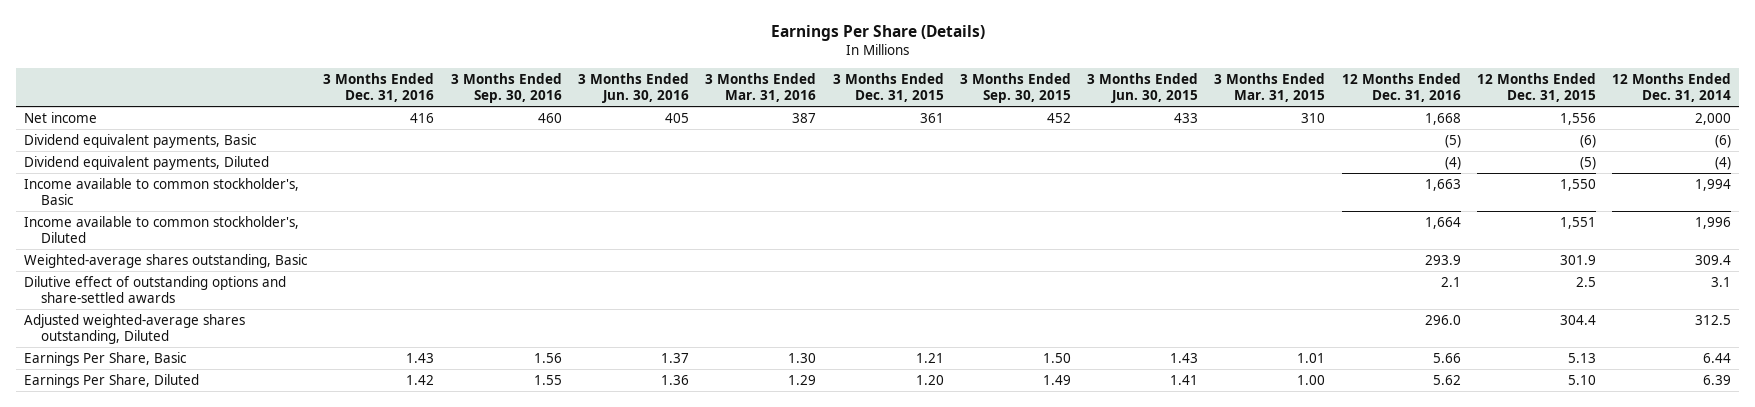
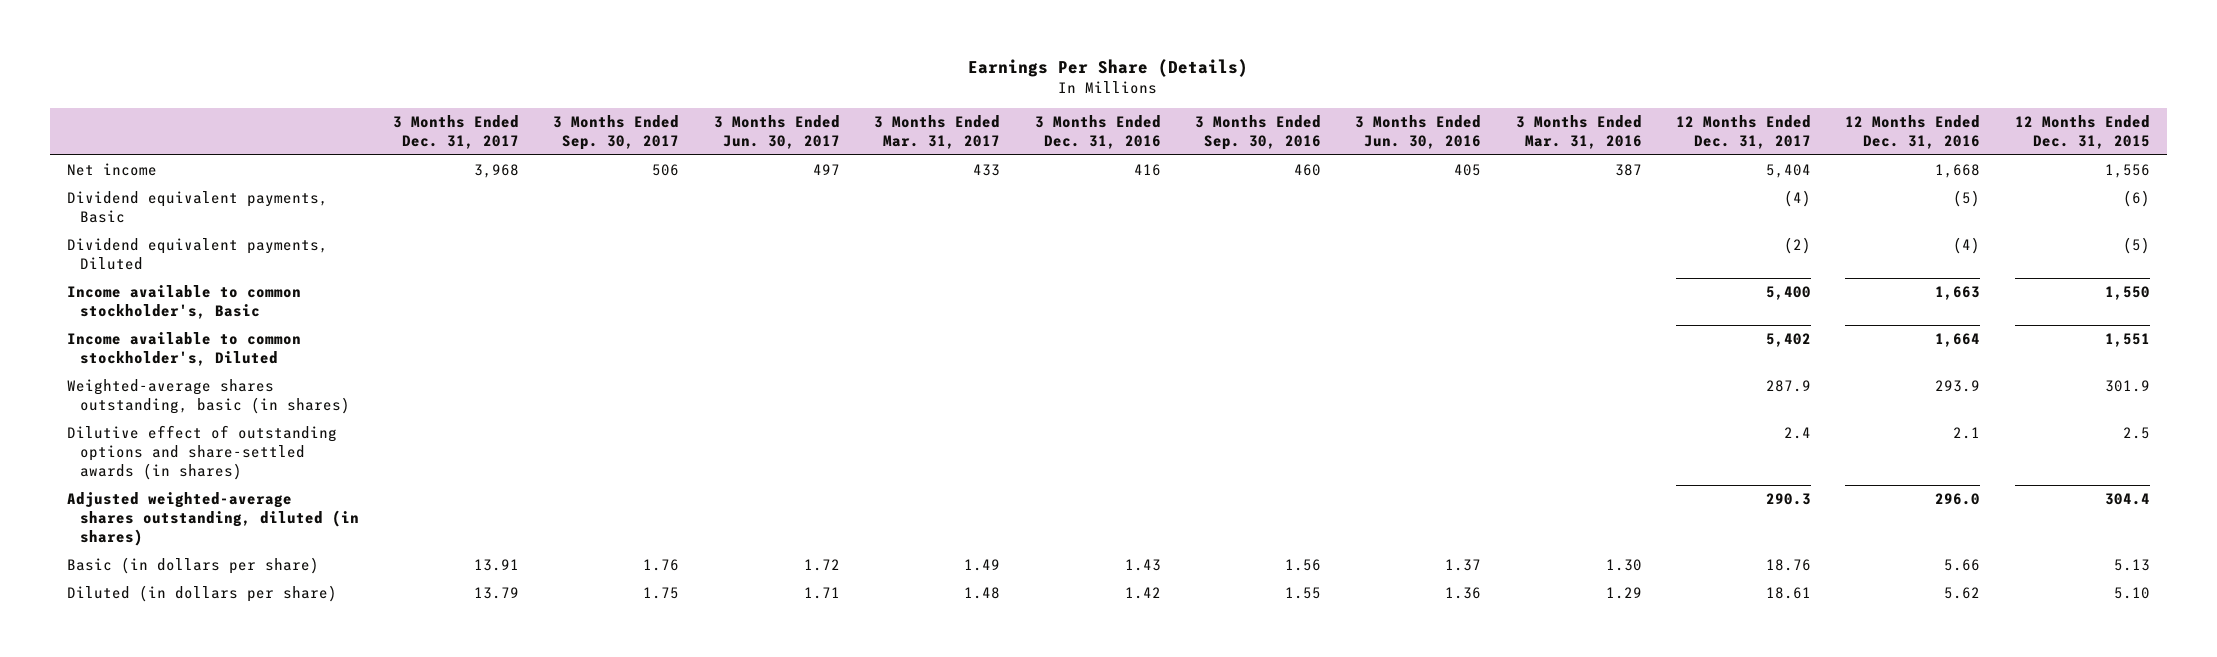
[832,72,944,103] 3 Months Ended Dec. 31, 2015 -> none
[959,72,1071,104] 3 Months Ended Sep. 30, 2015 -> none
[1087,72,1199,104] 3 Months Ended Jun. 30, 2015 -> none
[1214,72,1326,103] 3 Months Ended Mar. 31, 2015 -> none
[1612,72,1732,103] 12 Months Ended Dec. 31, 2014 -> none
none -> [393,115,520,149] 3 Months Ended Dec. 31, 2017
none -> [553,115,680,150] 3 Months Ended Sep. 30, 2017
none -> [713,115,840,149] 3 Months Ended Jun. 30, 2017
none -> [874,115,1001,149] 3 Months Ended Mar. 31, 2017
none -> [1676,115,1812,149] 12 Months Ended Dec. 31, 2017
[24,253,309,268] Weighted-average shares outstanding, Basic -> [67,379,350,415] Weighted-average shares outstanding, basic (in shares)
[24,275,287,304] Dilutive effect of outstanding options and share-settled awards -> [67,425,338,480] Dilutive effect of outstanding options and share-settled awards (in shares)
[24,313,246,345] Adjusted weighted-average shares outstanding, Diluted -> [67,492,359,546] Adjusted weighted-average shares outstanding, diluted (in shares)
[24,351,188,366] Earnings Per Share, Basic -> [67,557,320,575] Basic (in dollars per share)
[24,373,200,388] Earnings Per Share, Diluted -> [67,585,338,603] Diluted (in dollars per share)

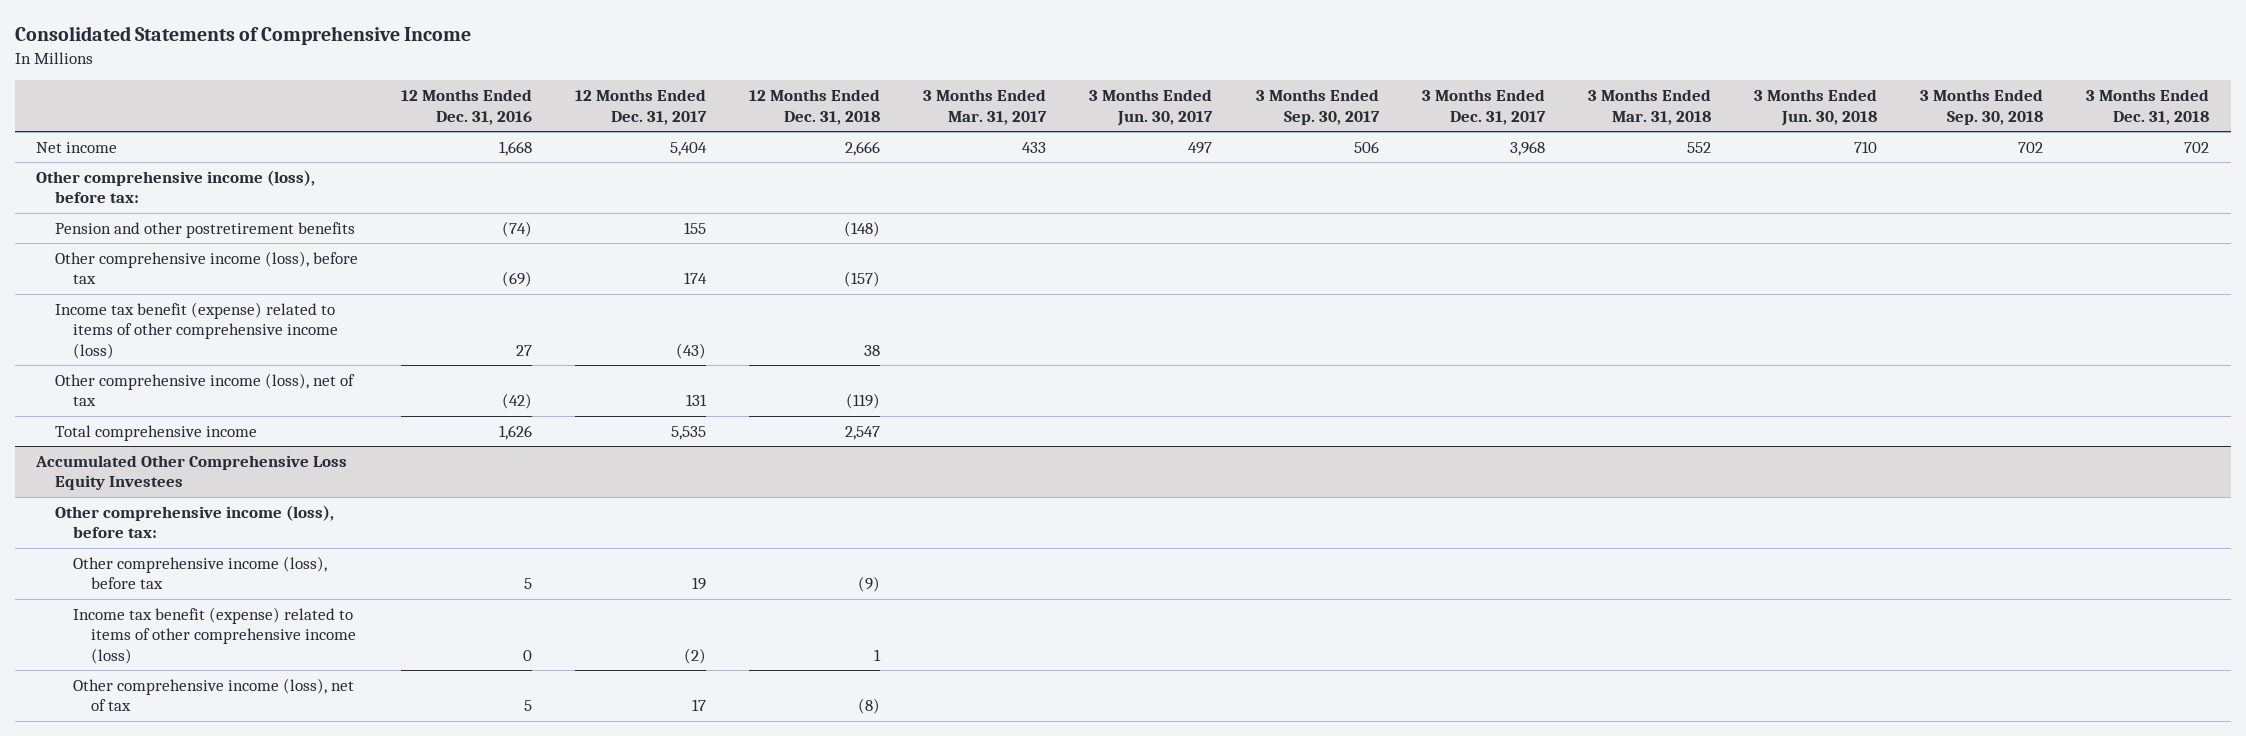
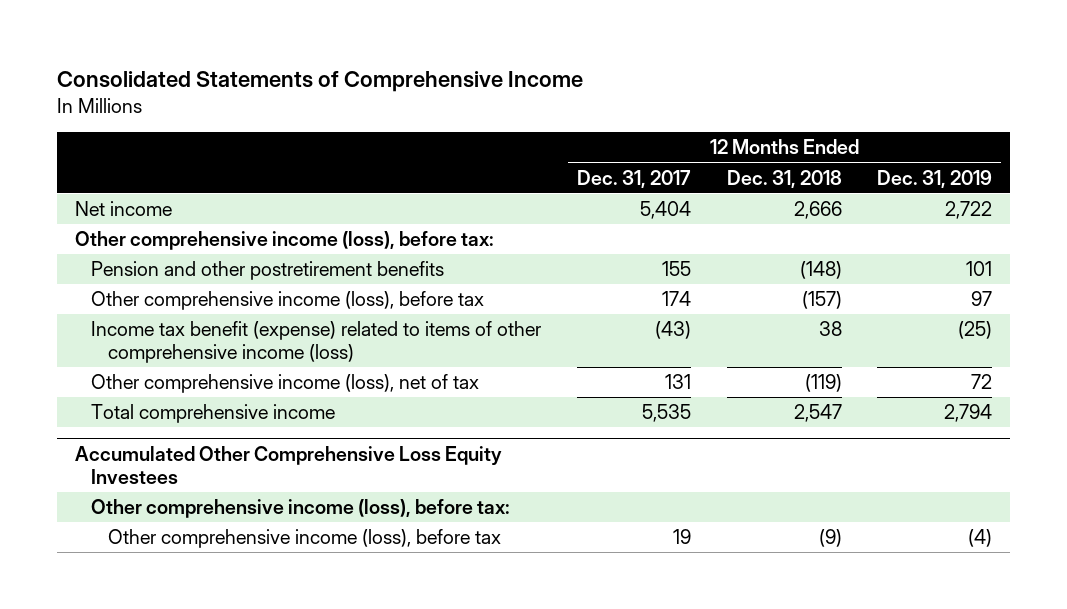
[400,89,532,125] 12 Months Ended Dec. 31, 2016 -> none
[923,89,1048,125] 3 Months Ended Mar. 31, 2017 -> none
[1089,89,1214,126] 3 Months Ended Jun. 30, 2017 -> none
[1255,89,1380,125] 3 Months Ended Sep. 30, 2017 -> none
[1421,89,1546,125] 3 Months Ended Dec. 31, 2017 -> none
[1587,89,1711,125] 3 Months Ended Mar. 31, 2018 -> none
[1754,89,1878,126] 3 Months Ended Jun. 30, 2018 -> none
[1920,89,2044,125] 3 Months Ended Sep. 30, 2018 -> none
[2086,89,2210,125] 3 Months Ended Dec. 31, 2018 -> none
none -> [877,169,993,188] Dec. 31, 2019
[72,606,356,664] Income tax benefit (expense) related to items of other comprehensive income (loss) -> none
[72,677,354,712] Other comprehensive income (loss), net of tax -> none

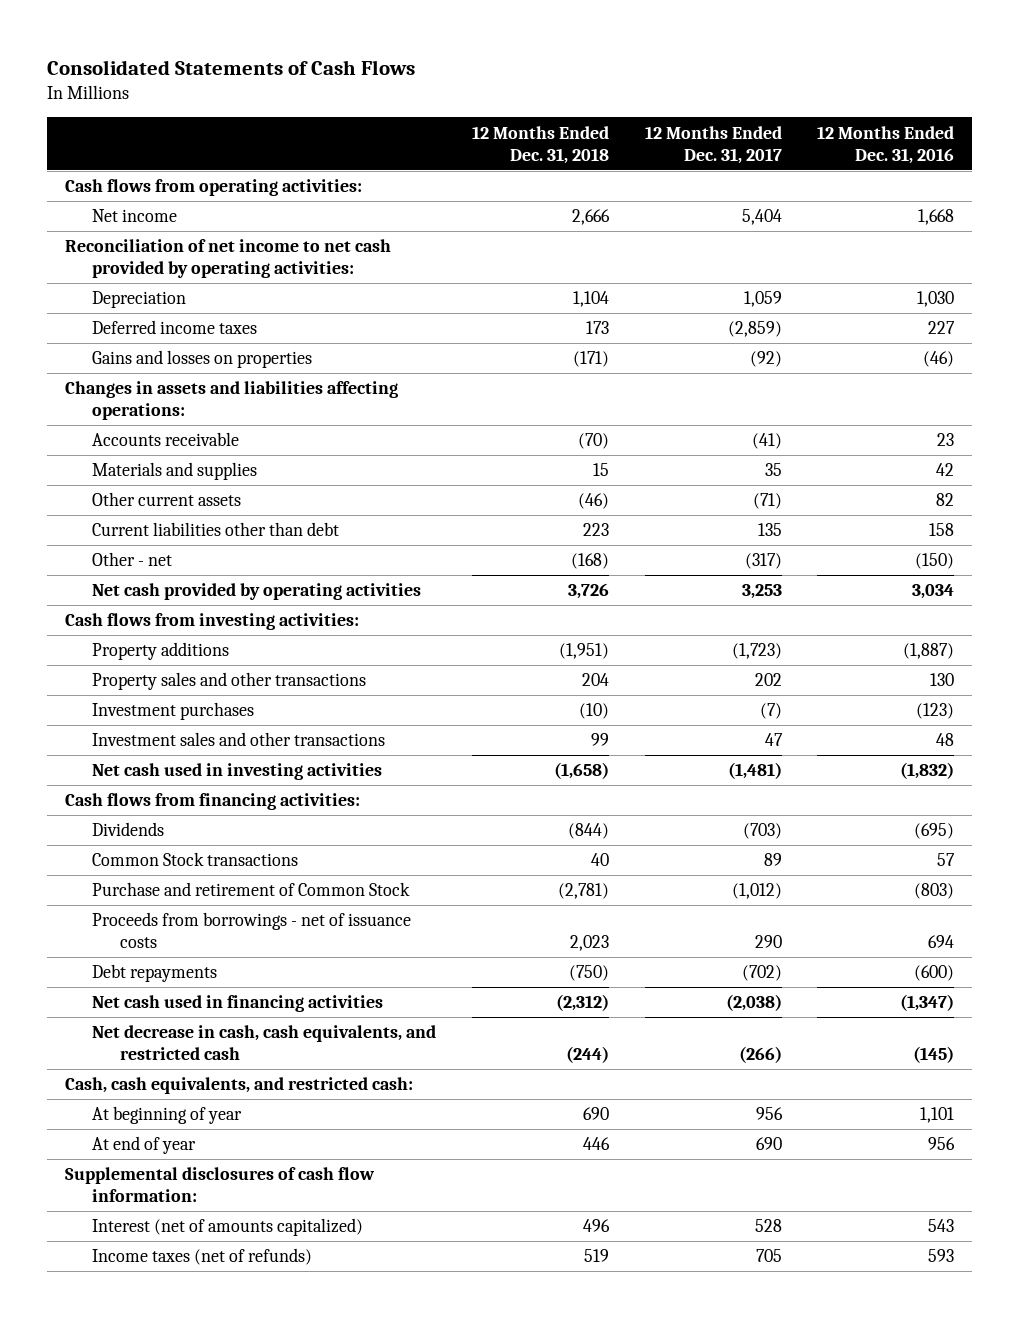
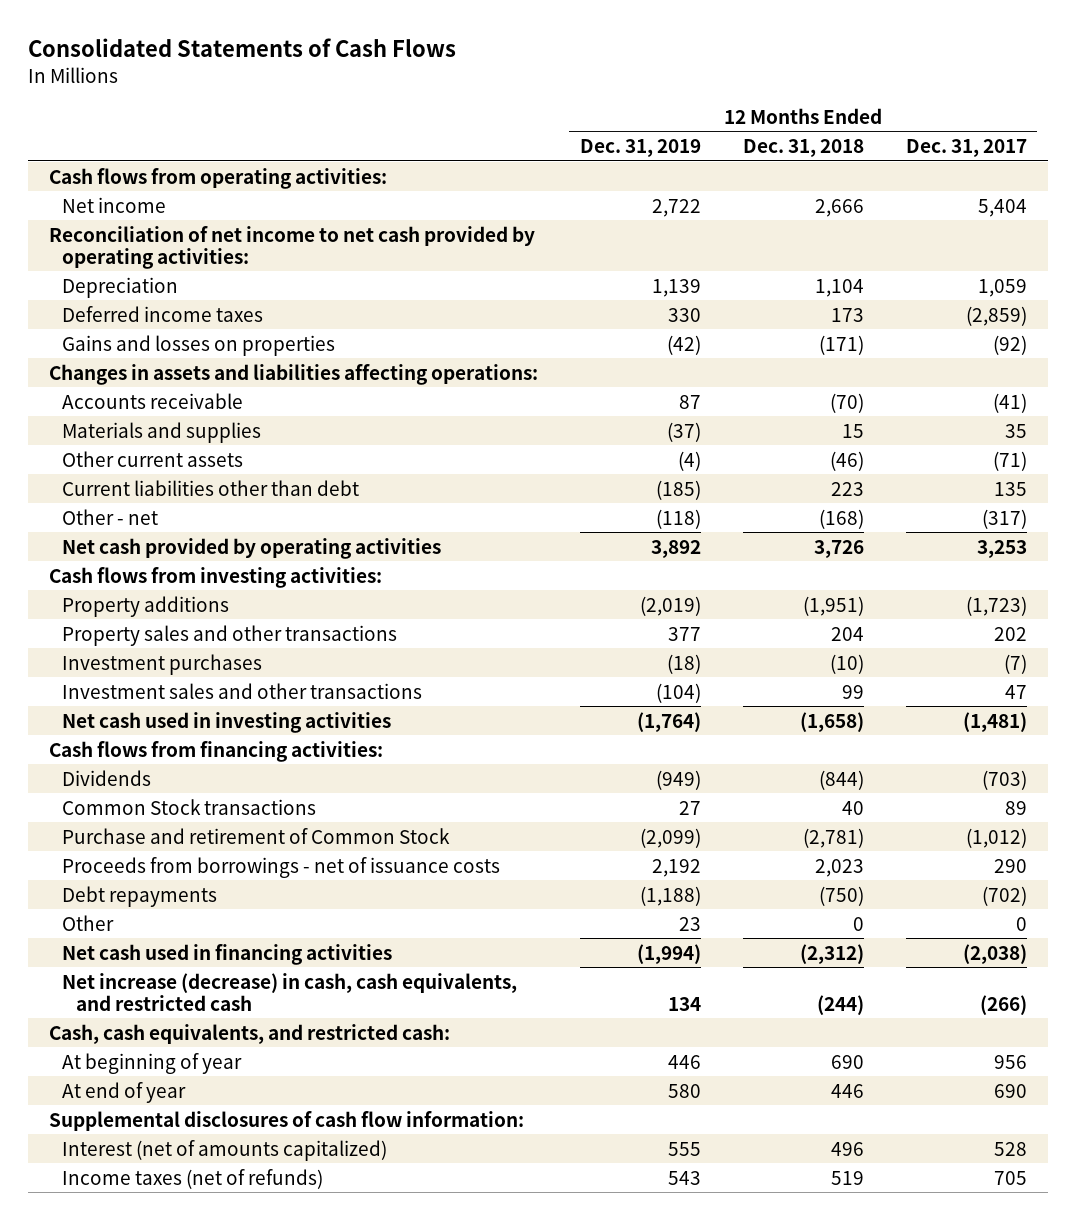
[817,125,955,164] 12 Months Ended Dec. 31, 2016 -> none
none -> [579,138,701,157] Dec. 31, 2019
none -> [62,914,115,931] Other
[92,1025,437,1061] Net decrease in cash, cash equivalents, and restricted cash -> [62,972,518,1011] Net increase (decrease) in cash, cash equivalents, and restricted cash

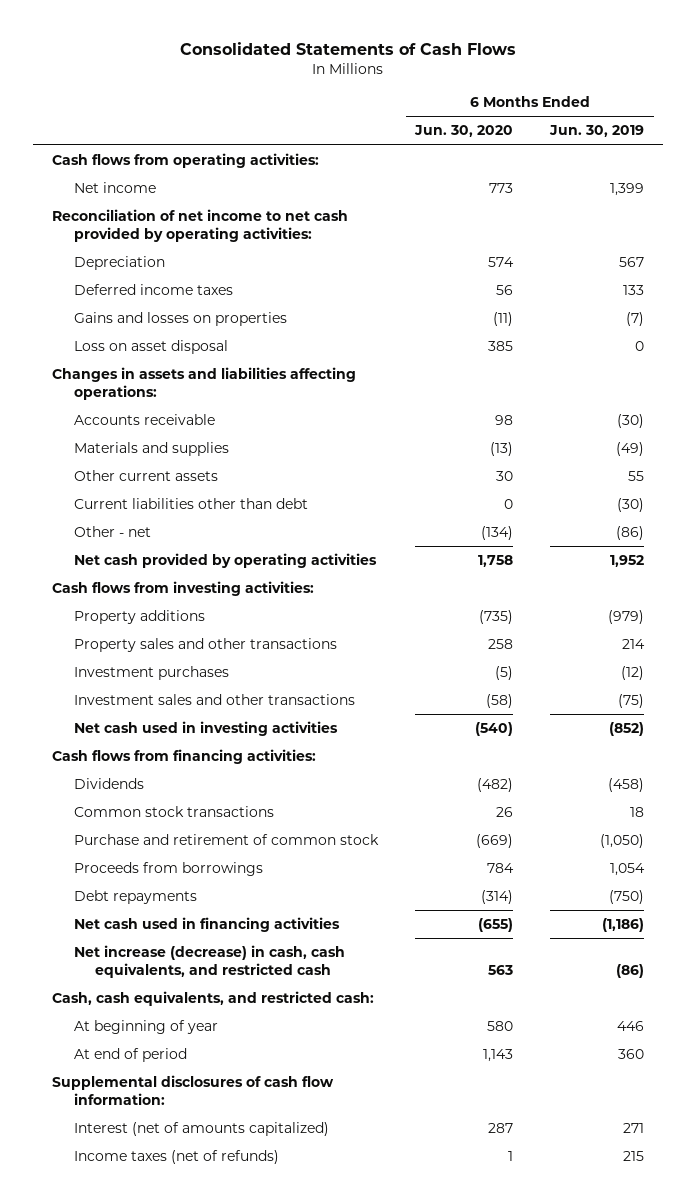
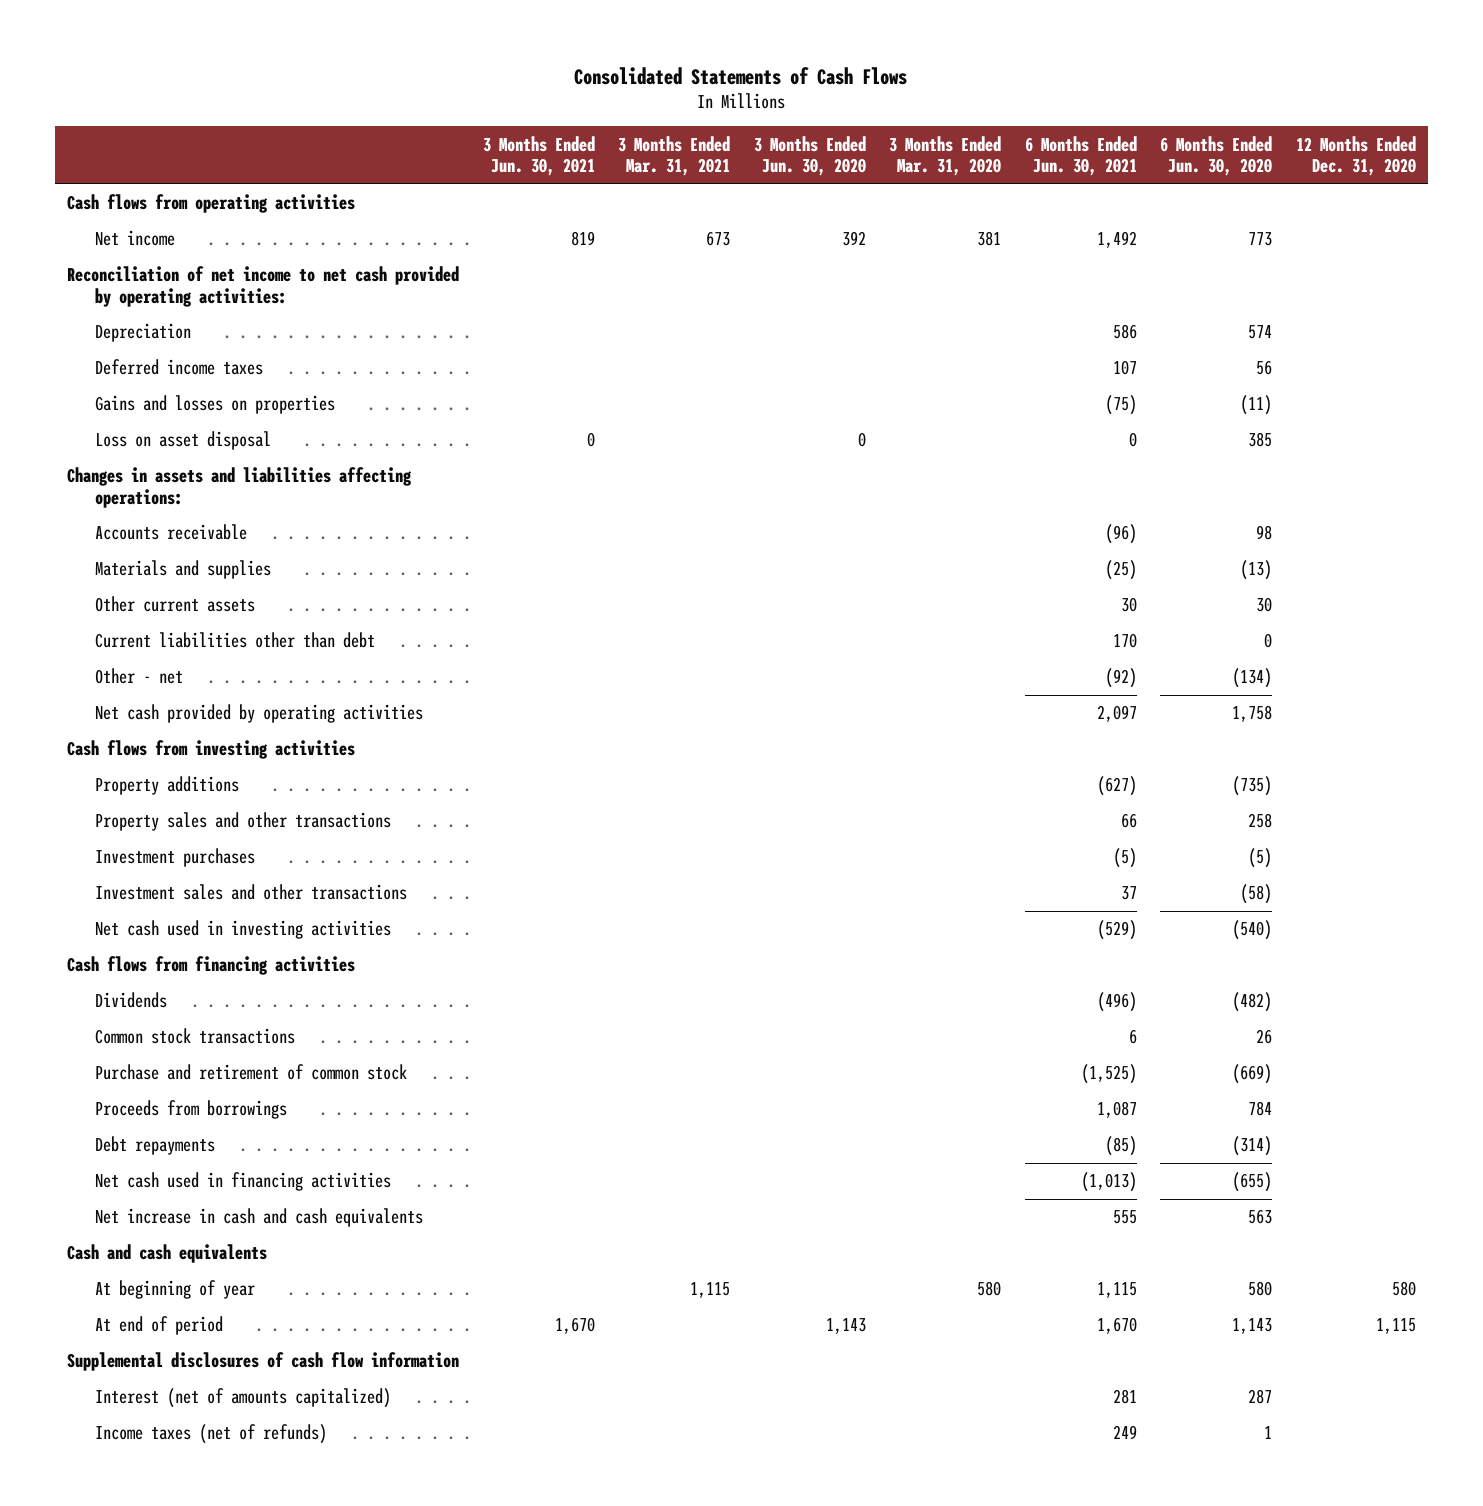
[549,125,645,138] Jun. 30, 2019 -> none
none -> [482,135,595,177] 3 Months Ended Jun. 30, 2021
none -> [618,135,731,177] 3 Months Ended Mar. 31, 2021
none -> [753,135,866,177] 3 Months Ended Jun. 30, 2020
none -> [889,135,1002,177] 3 Months Ended Mar. 31, 2020
none -> [1024,135,1137,177] 6 Months Ended Jun. 30, 2021
none -> [1295,135,1416,177] 12 Months Ended Dec. 31, 2020
[51,153,319,169] Cash flows from operating activities: -> [66,194,355,214] Cash flows from operating activities
[51,581,314,597] Cash flows from investing activities: -> [66,740,355,760] Cash flows from investing activities
[51,749,316,765] Cash flows from financing activities: -> [66,956,355,976] Cash flows from financing activities
[73,945,345,978] Net increase (decrease) in cash, cash equivalents, and restricted cash -> [94,1208,423,1228] Net increase in cash and cash equivalents
[51,991,374,1007] Cash, cash equivalents, and restricted cash: -> [66,1244,267,1264] Cash and cash equivalents
[51,1075,334,1105] Supplemental disclosures of cash flow information: -> [66,1352,459,1372] Supplemental disclosures of cash flow information

